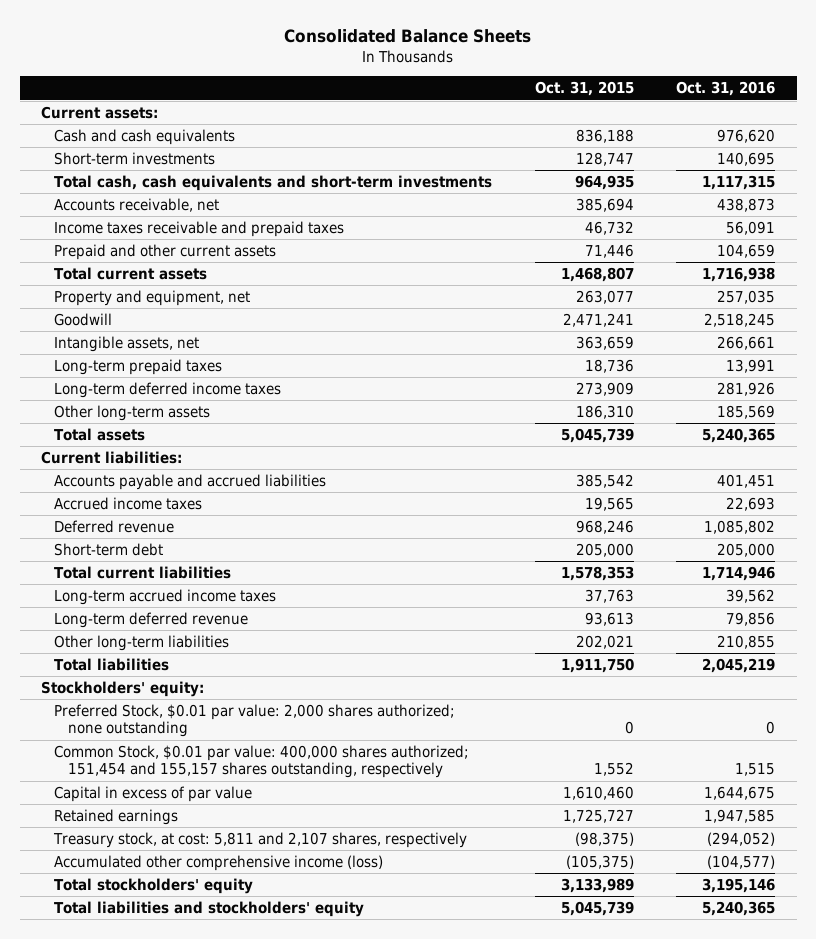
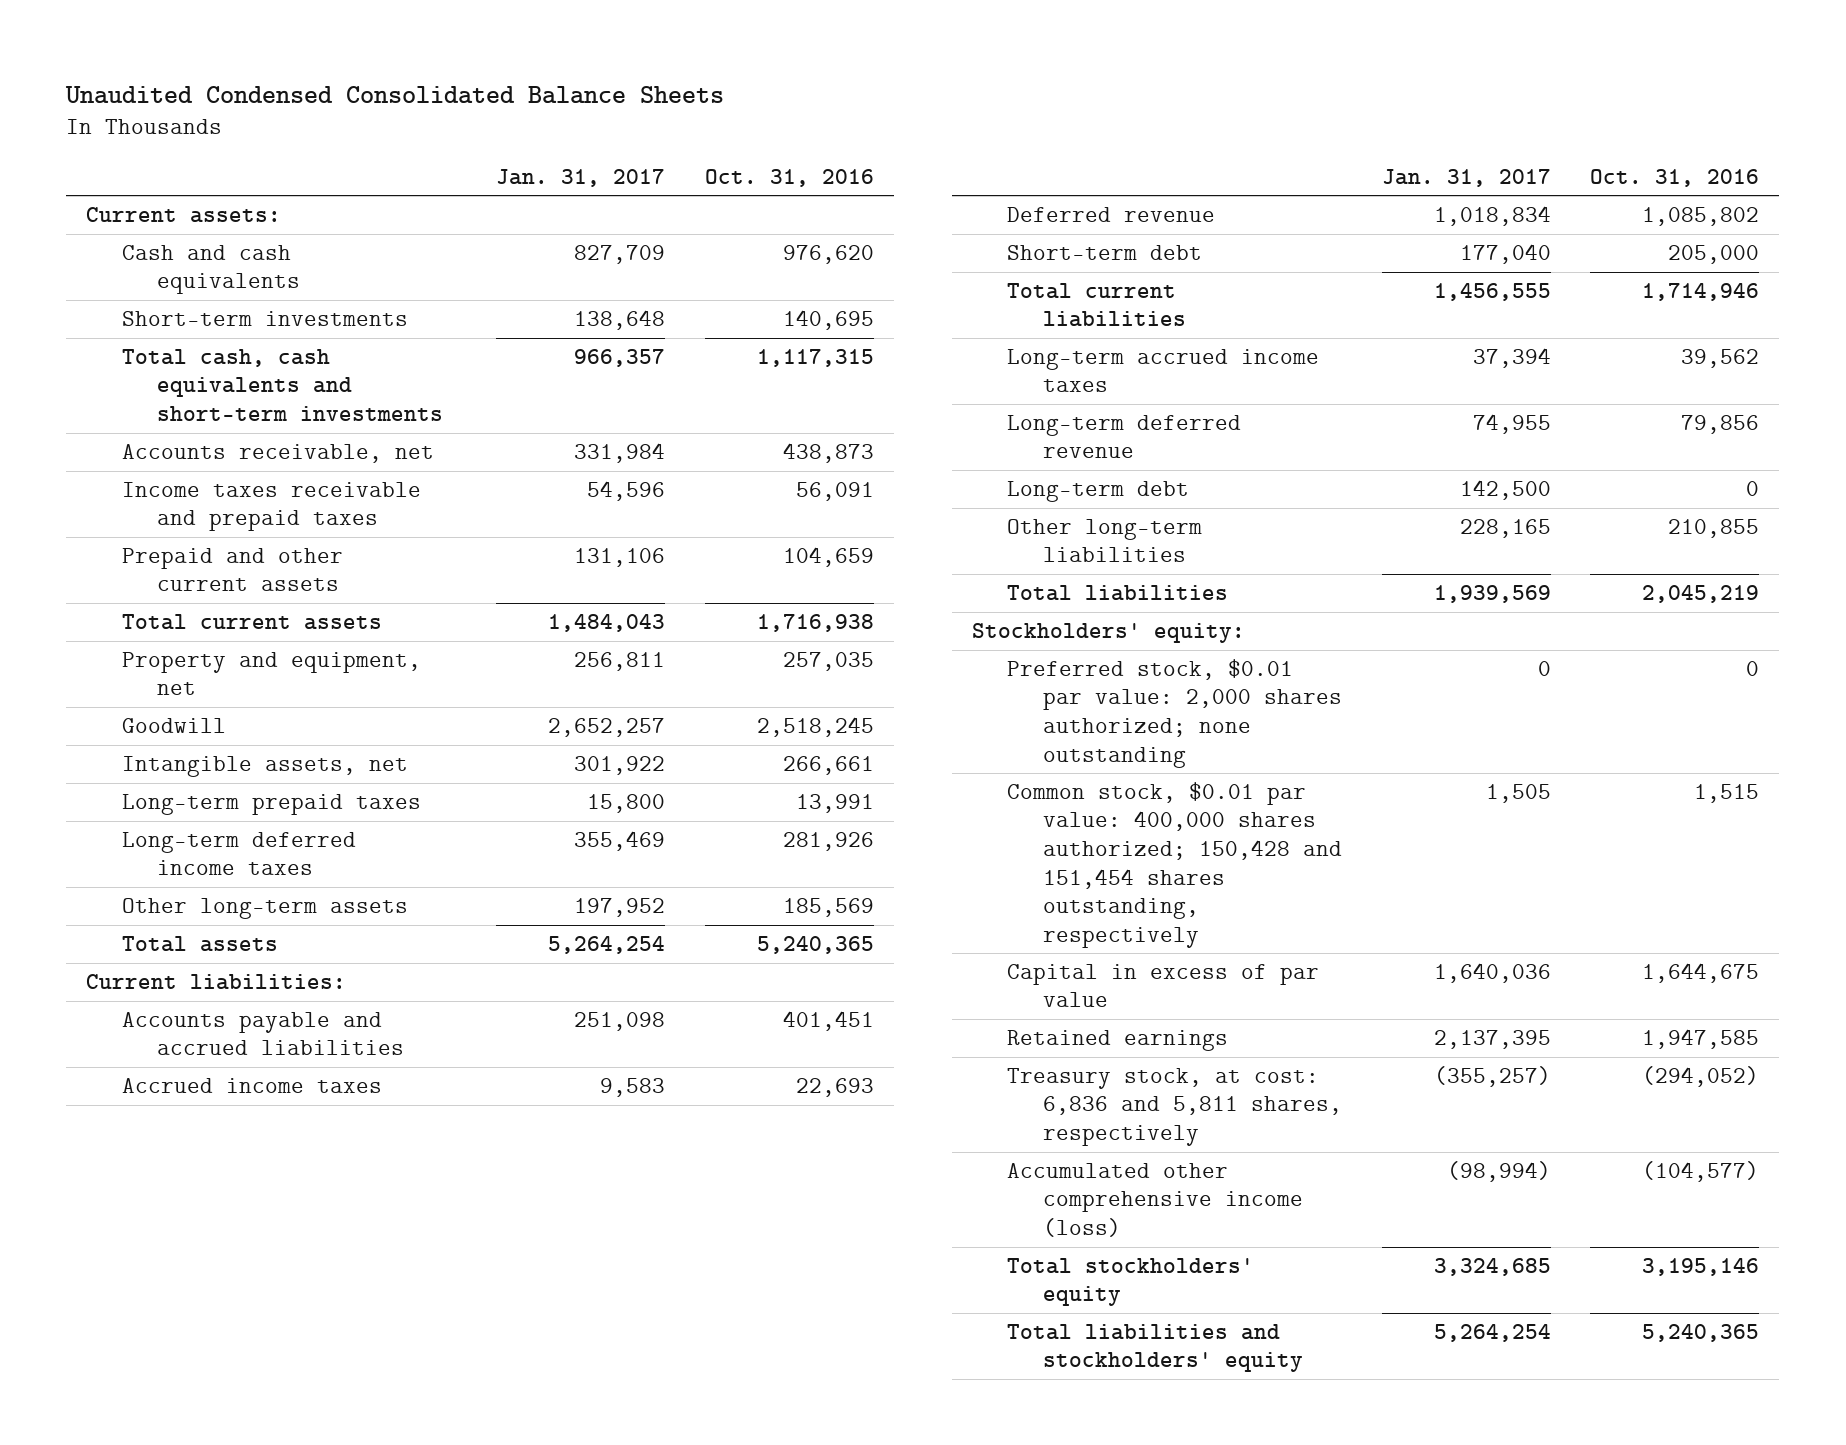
[284,29,532,44] Consolidated Balance Sheets -> [65,85,725,104] Unaudited Condensed Consolidated Balance Sheets
[534,81,634,97] Oct. 31, 2015 -> none
none -> [495,168,665,187] Jan. 31, 2017
none -> [1007,480,1190,502] Long-term debt
[54,704,456,738] Preferred Stock, $0.01 par value: 2,000 shares authorized; none outstanding -> [1007,658,1342,768] Preferred stock, $0.01 par value: 2,000 shares authorized; none outstanding
[54,745,470,779] Common Stock, $0.01 par value: 400,000 shares authorized; 151,454 and 155,157 shares outstanding, respectively -> [1007,781,1342,948] Common stock, $0.01 par value: 400,000 shares authorized; 150,428 and 151,454 shares outstanding, respectively
[53,832,468,849] Treasury stock, at cost: 5,811 and 2,107 shares, respectively -> [1007,1067,1342,1147] Treasury stock, at cost: 6,836 and 5,811 shares, respectively

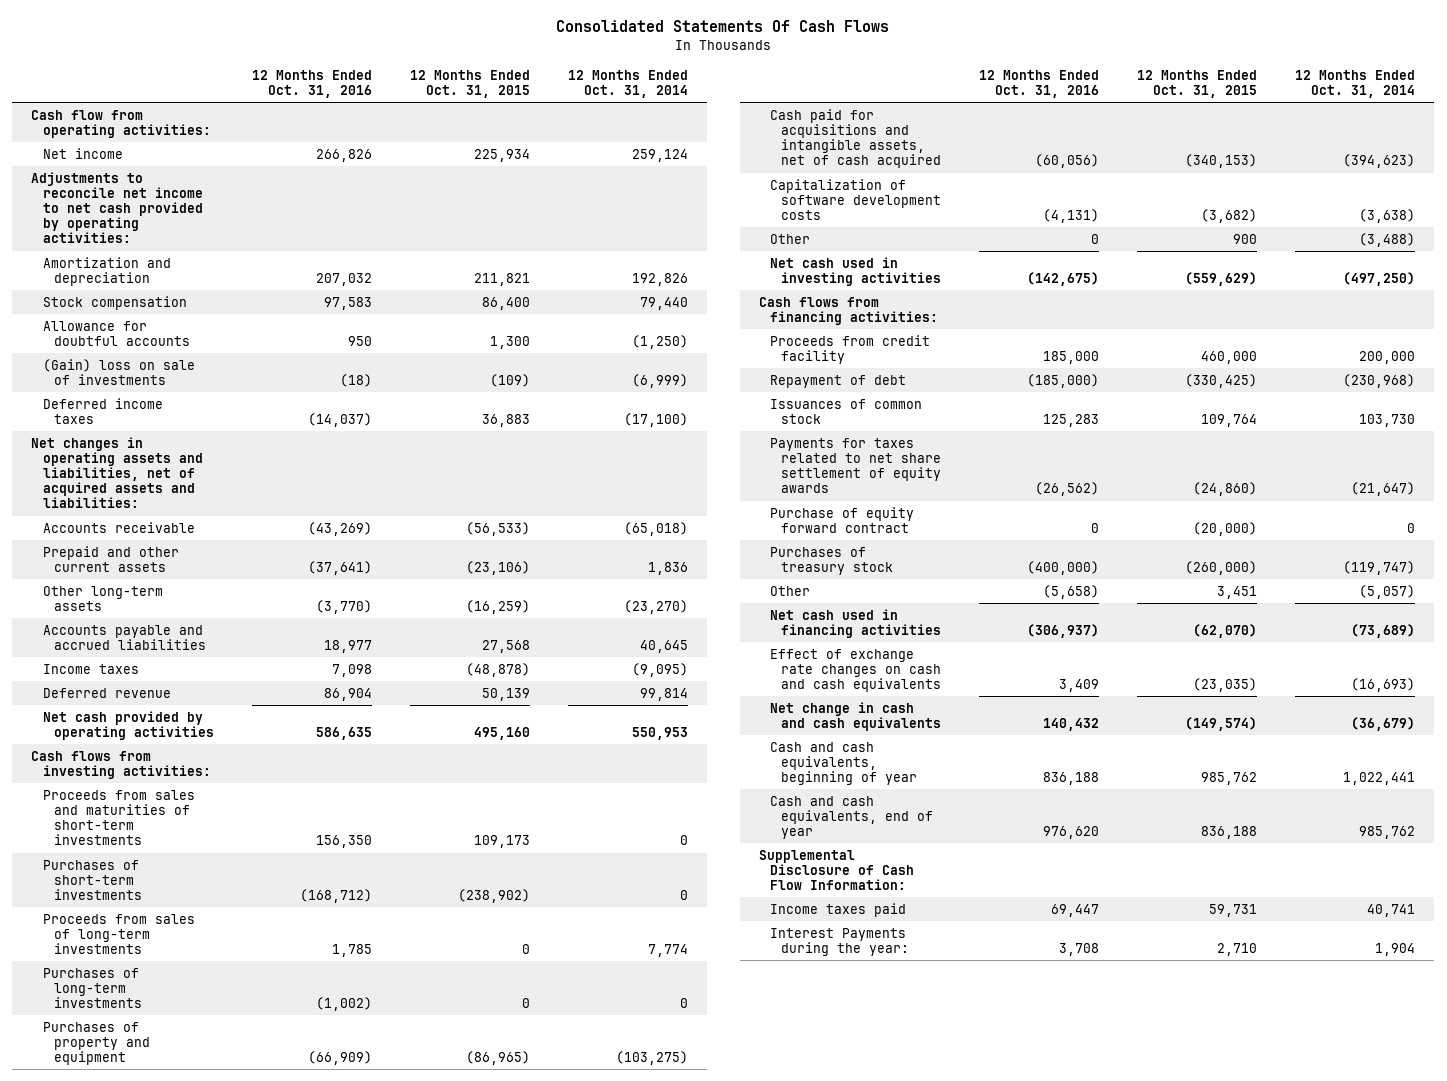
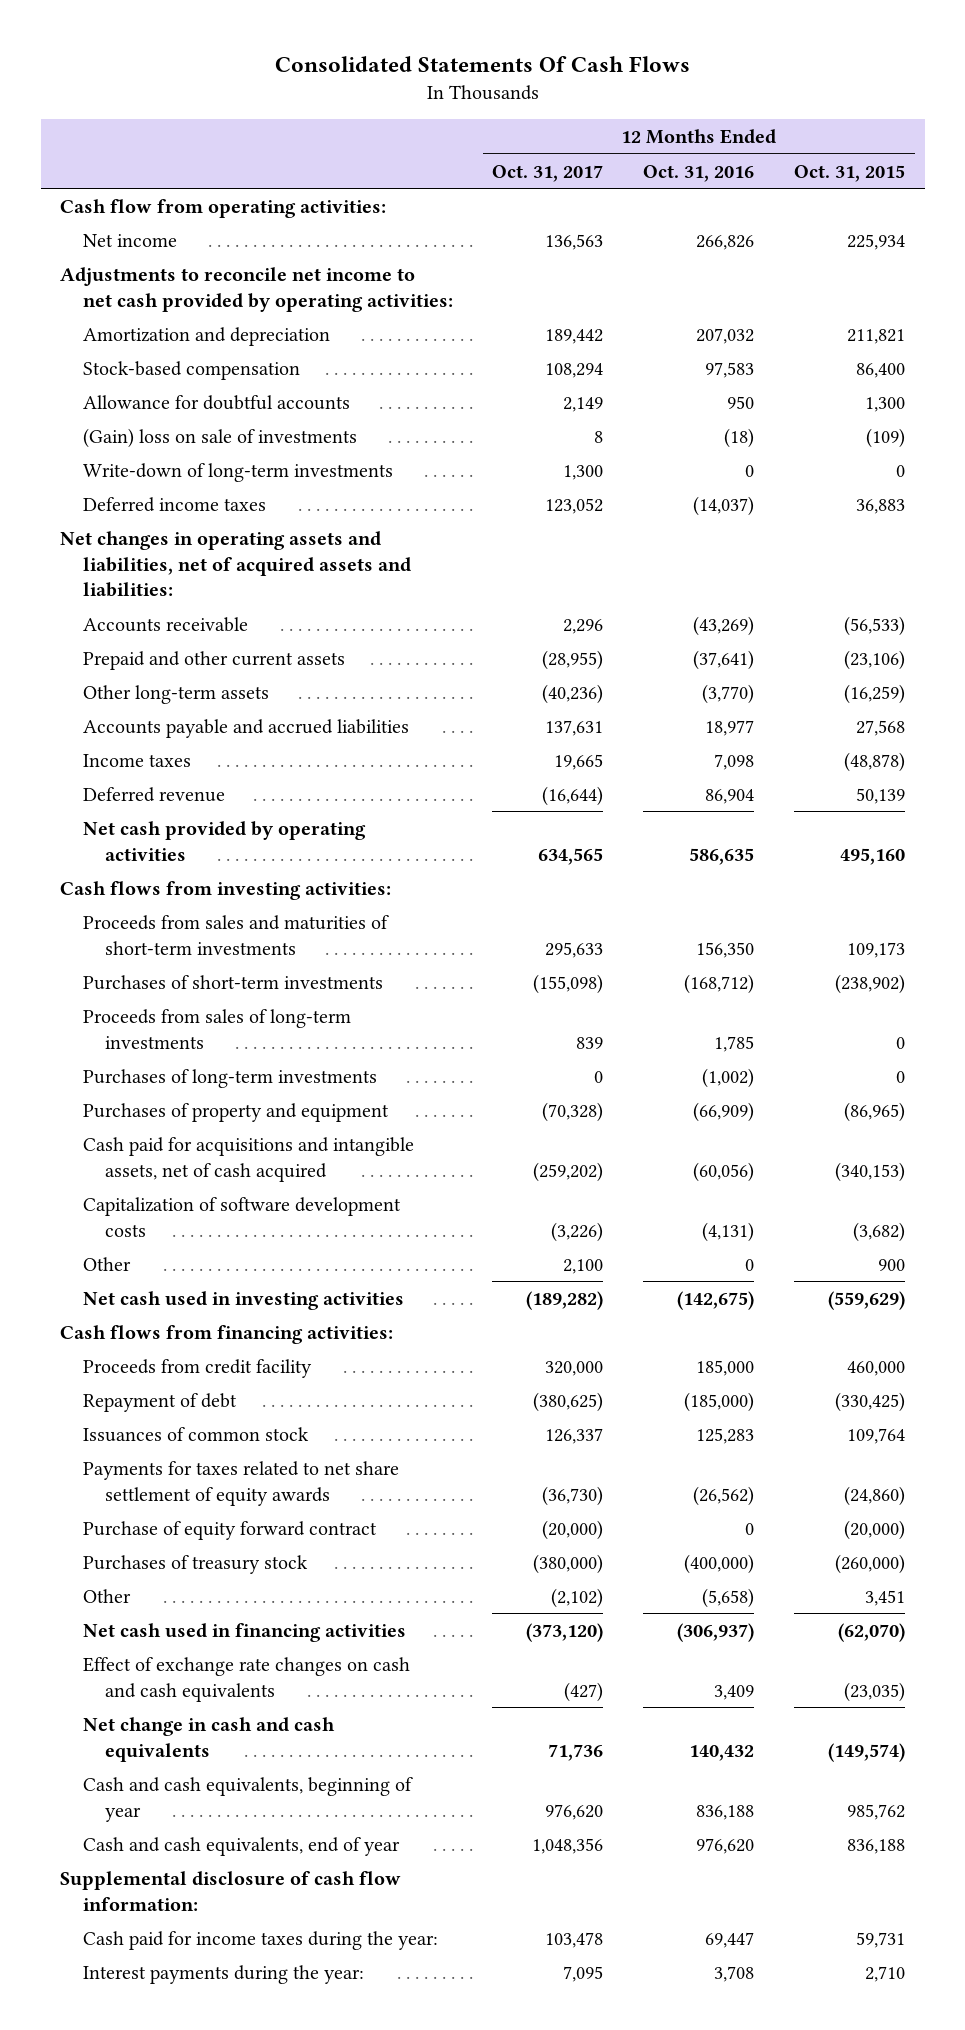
[568,69,689,98] 12 Months Ended Oct. 31, 2014 -> none
none -> [492,164,604,182] Oct. 31, 2017
[42,295,187,310] Stock compensation -> [82,360,300,380] Stock-based compensation
none -> [82,462,393,482] Write-down of long-term investments
[758,849,914,891] Supplemental Disclosure of Cash Flow Information: -> [60,1870,402,1911] Supplemental disclosure of cash flow information:
[769,902,906,917] Income taxes paid -> [82,1930,438,1950] Cash paid for income taxes during the year:
[769,927,910,956] Interest Payments during the year: -> [82,1964,364,1984] Interest payments during the year:

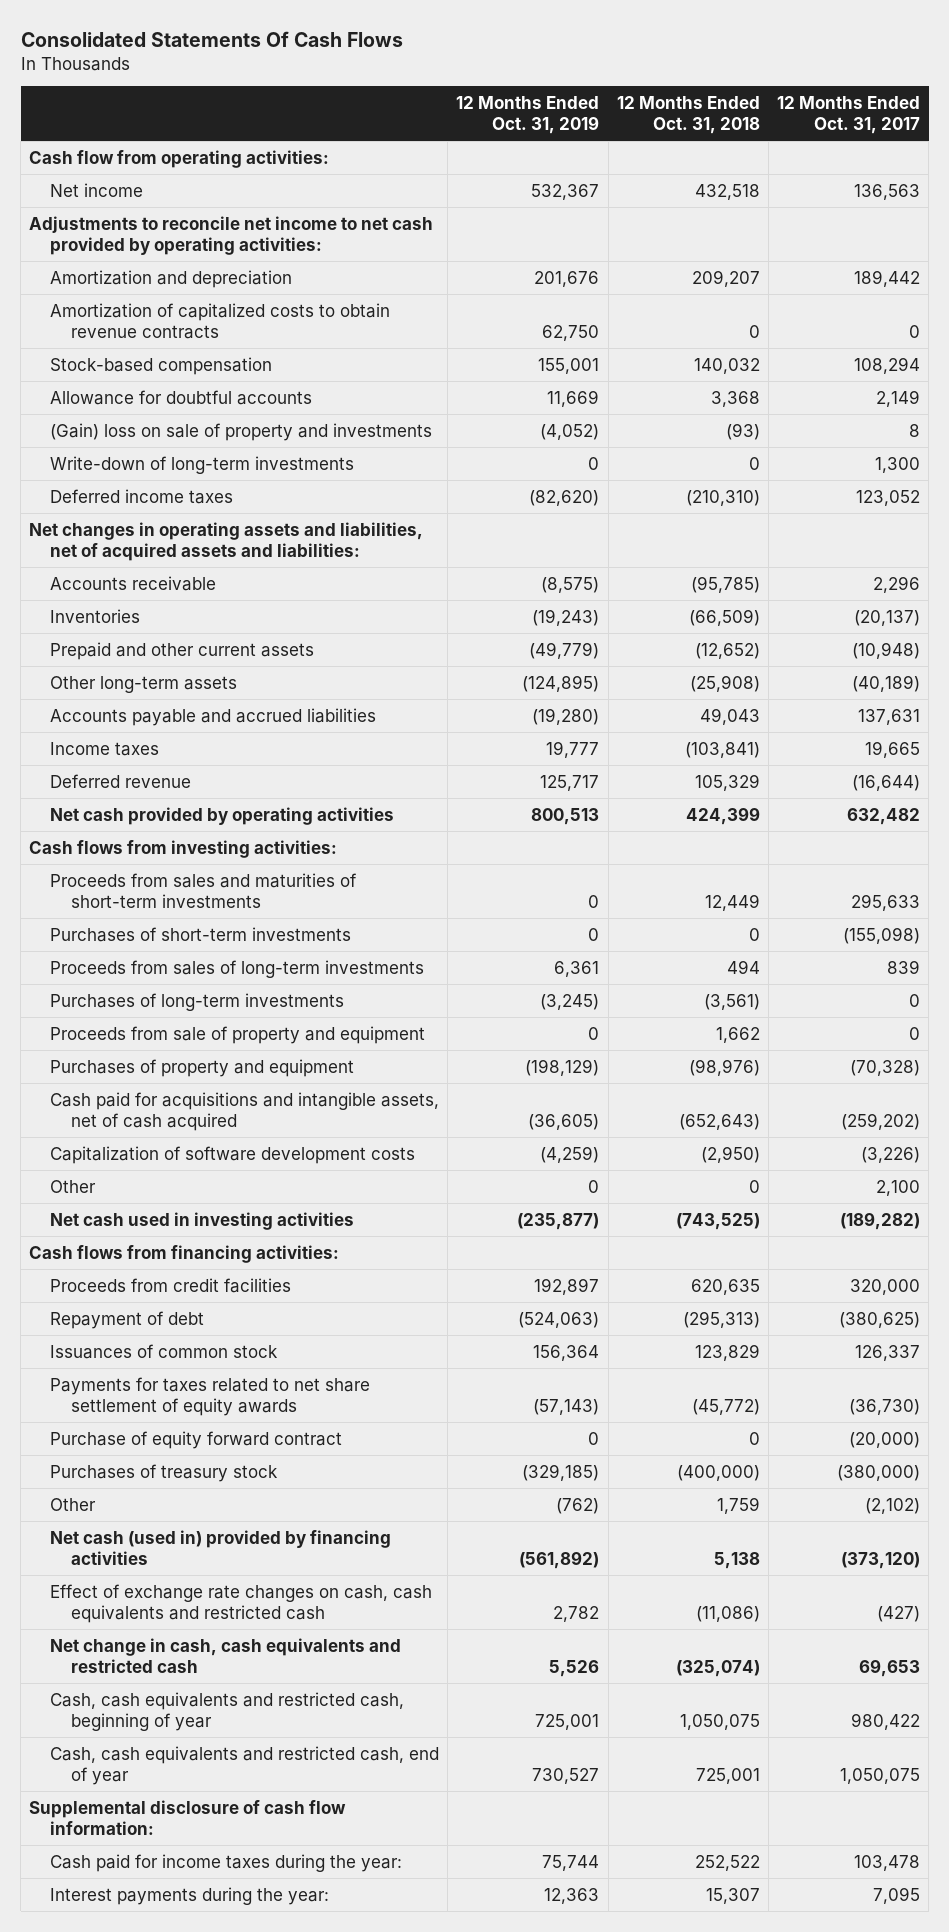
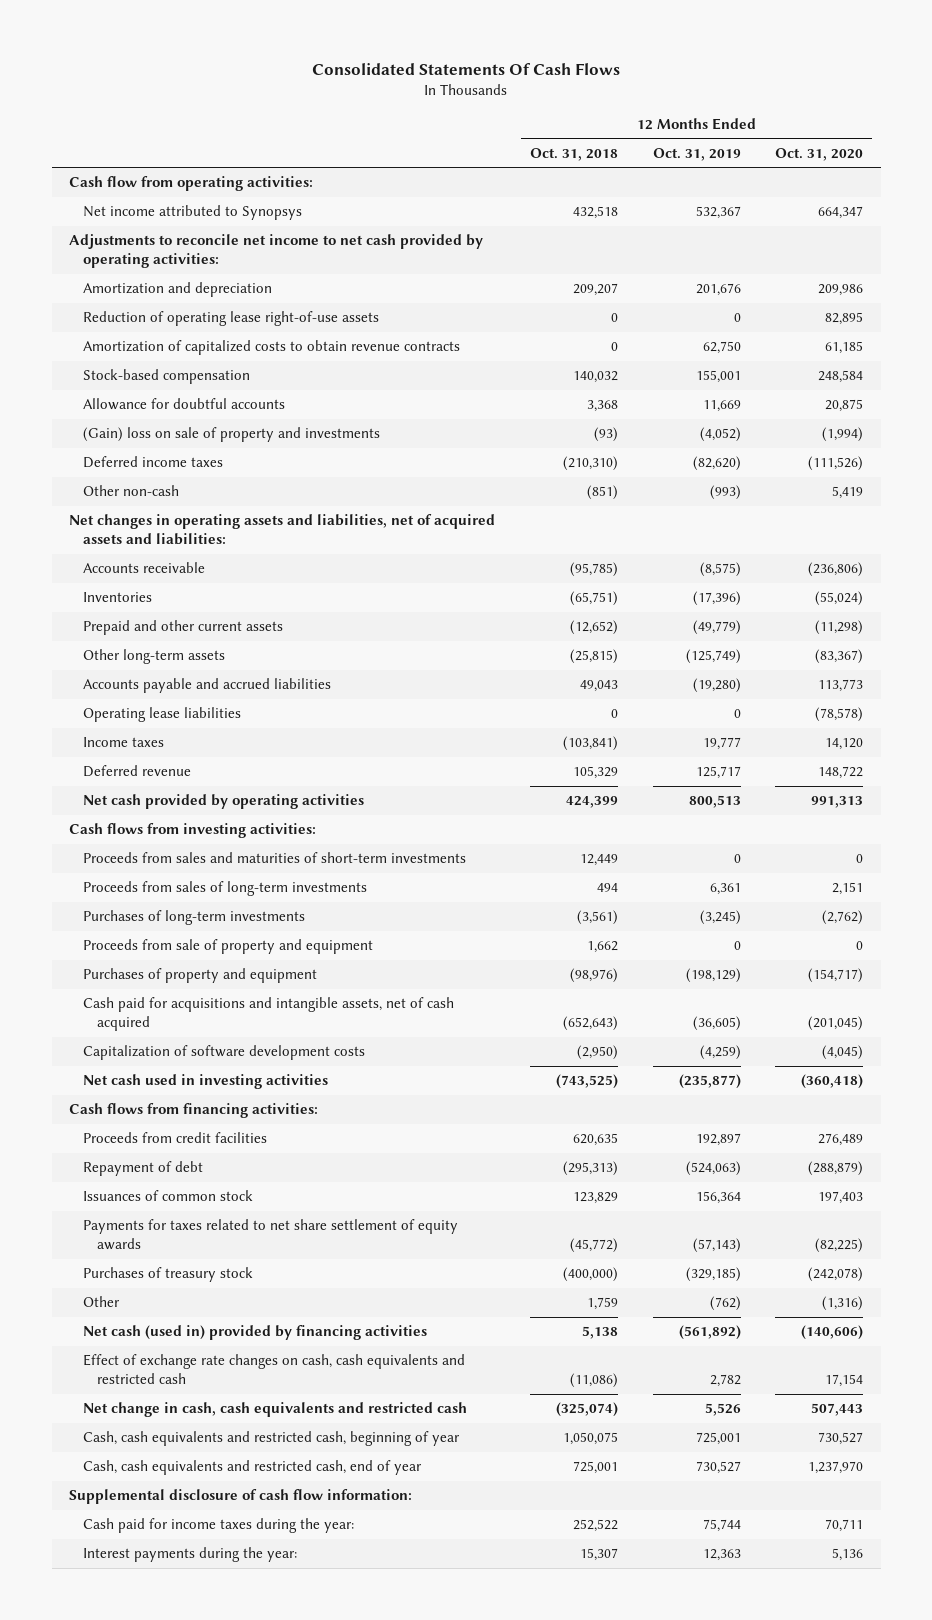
[777,96,921,135] 12 Months Ended Oct. 31, 2017 -> none
none -> [775,147,864,161] Oct. 31, 2020
[50,182,144,197] Net income -> [83,205,303,221] Net income attributed to Synopsys
none -> [83,311,380,327] Reduction of operating lease right-of-use assets
[50,455,355,474] Write-down of long-term investments -> none
none -> [83,485,180,497] Other non-cash
[532,608,600,626] (19,243) -> [692,591,741,607] (17,396)
[688,608,760,626] (66,509) -> [569,591,618,607] (65,751)
[522,674,600,692] (124,895) -> [685,649,741,665] (125,749)
[689,674,760,692] (25,908) -> [569,649,618,665] (25,815)
none -> [83,707,242,723] Operating lease liabilities
[50,926,352,942] Purchases of short-term investments -> none
[50,1179,97,1193] Other -> none
[50,1430,343,1449] Purchase of equity forward contract -> none

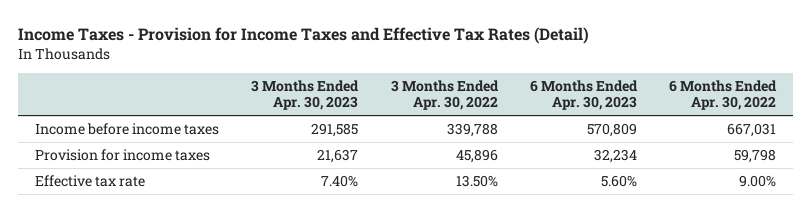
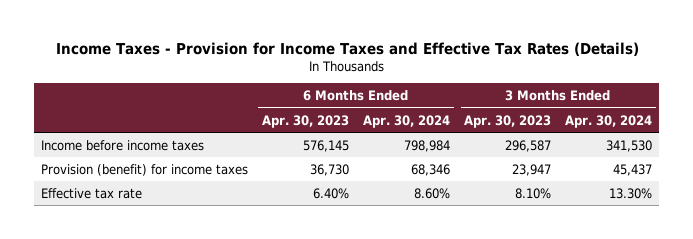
[18,27,590,45] Income Taxes - Provision for Income Taxes and Effective Tax Rates (Detail) -> [55,41,639,56] Income Taxes - Provision for Income Taxes and Effective Tax Rates (Details)
[390,79,499,111] 3 Months Ended Apr. 30, 2022 -> none
[669,79,778,111] 6 Months Ended Apr. 30, 2022 -> none
none -> [363,114,451,128] Apr. 30, 2024
none -> [565,114,653,128] Apr. 30, 2024
[311,123,359,138] 291,585 -> [505,139,552,152] 296,587
[586,123,637,138] 570,809 -> [302,139,349,152] 576,145
[34,149,210,162] Provision for income taxes -> [40,163,248,176] Provision (benefit) for income taxes
[317,149,359,164] 21,637 -> [512,163,552,176] 23,947
[593,149,637,164] 32,234 -> [309,163,349,176] 36,730
[321,175,359,188] 7.40% -> [515,187,552,199] 8.10%
[600,175,637,188] 5.60% -> [312,187,349,199] 6.40%

